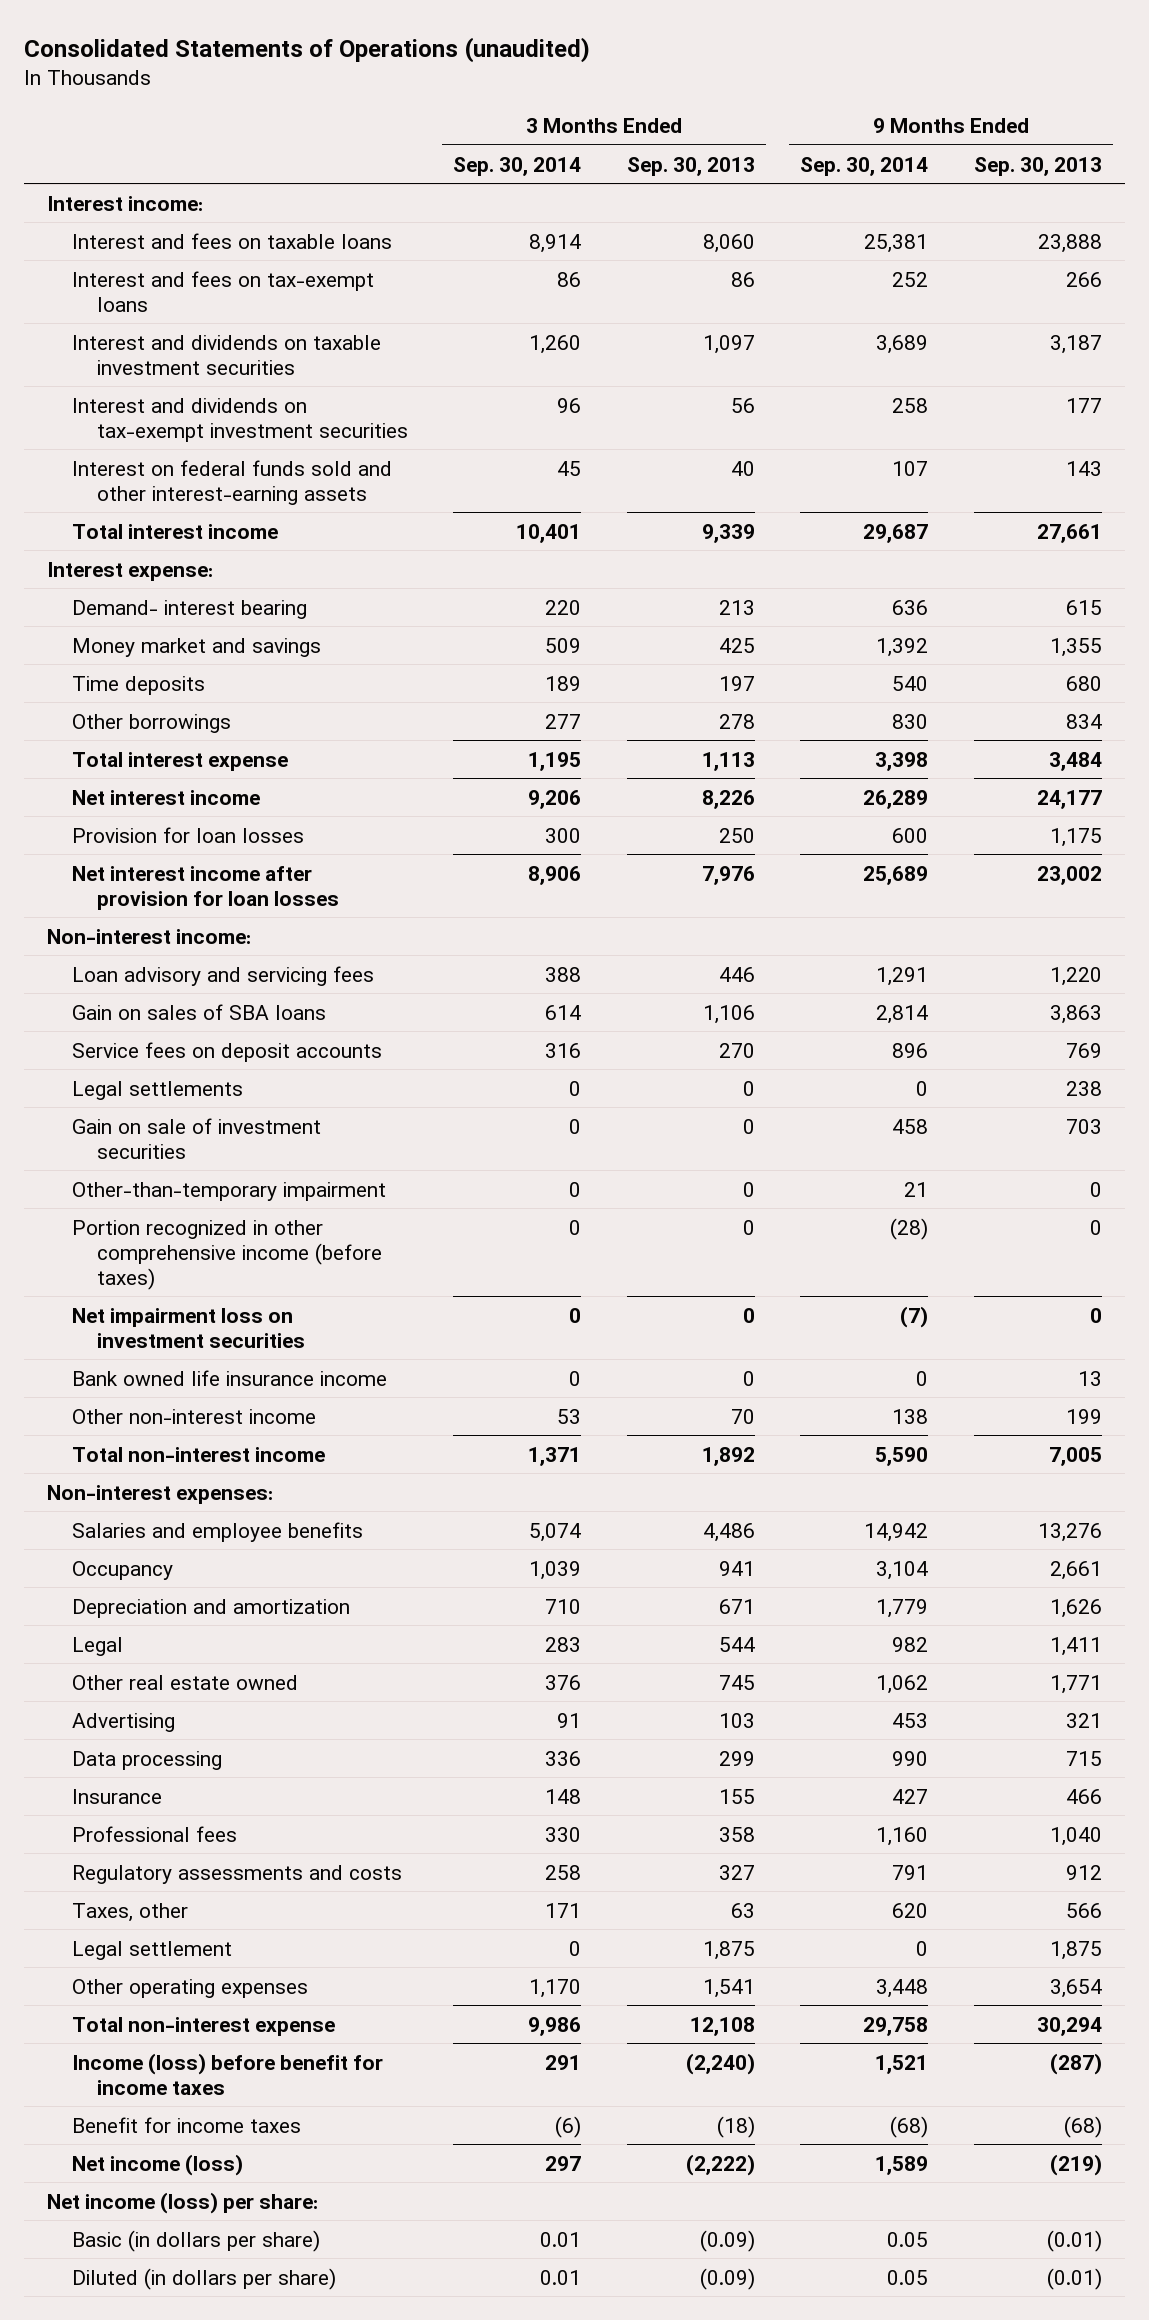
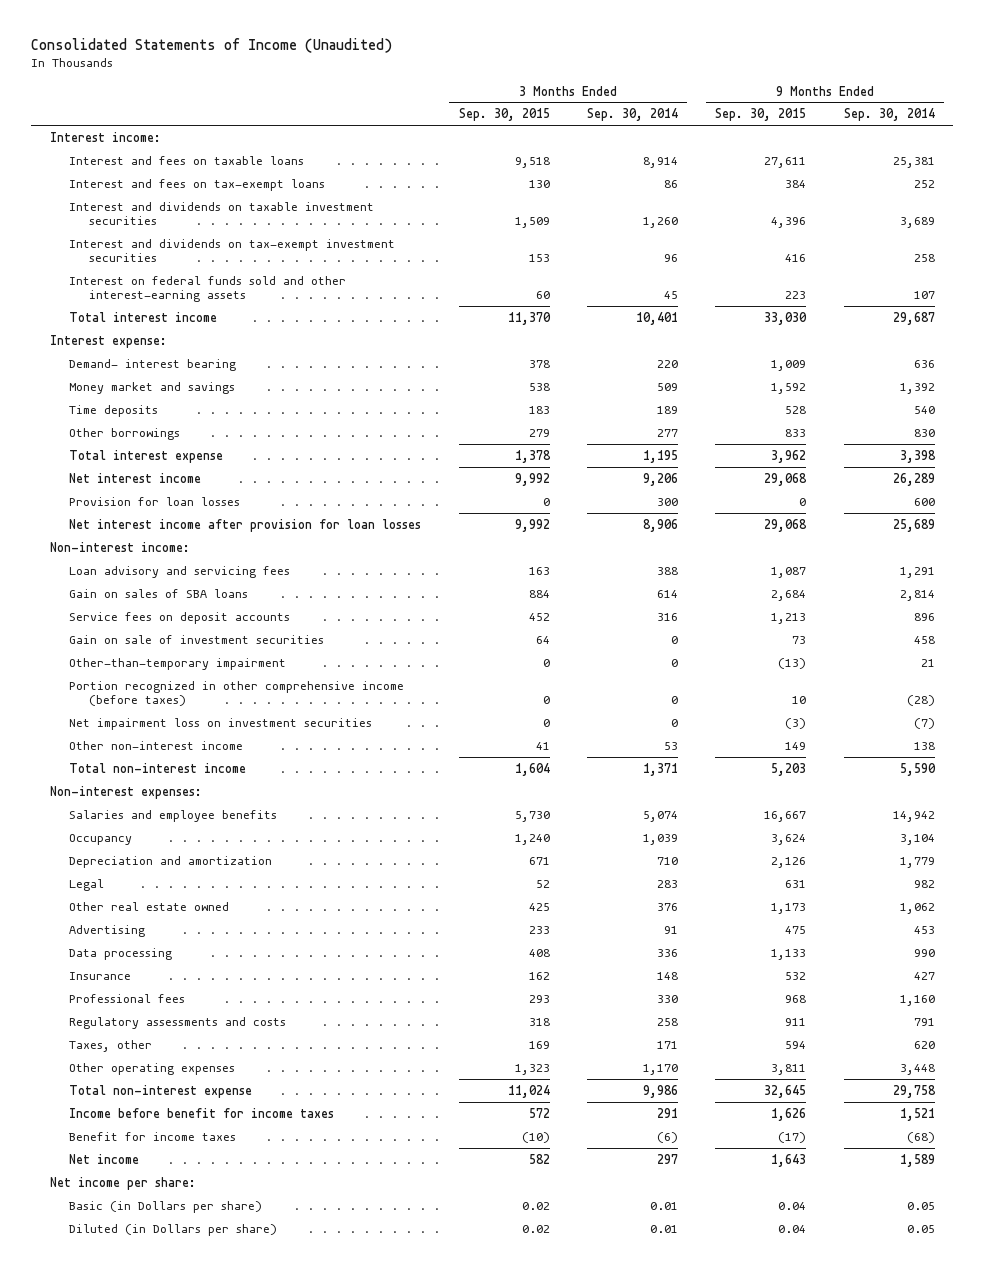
[24,36,591,63] Consolidated Statements of Operations (unaudited) -> [30,38,392,54] Consolidated Statements of Income (Unaudited)
[626,156,755,176] Sep. 30, 2013 -> none
[974,156,1103,176] Sep. 30, 2013 -> none
none -> [458,108,550,122] Sep. 30, 2015
none -> [715,108,807,122] Sep. 30, 2015
[71,1080,243,1100] Legal settlements -> none
[71,1369,387,1386] Bank owned life insurance income -> none
[71,1940,232,1960] Legal settlement -> none
[71,2052,383,2095] Income (loss) before benefit for income taxes -> [69,1107,335,1118] Income before benefit for income taxes
[71,2153,243,2176] Net income (loss) -> [69,1153,140,1164] Net income
[46,2191,318,2214] Net income (loss) per share: -> [49,1176,196,1190] Net income per share:
[71,2229,320,2252] Basic (in dollars per share) -> [69,1200,263,1213] Basic (in Dollars per share)
[71,2267,336,2290] Diluted (in dollars per share) -> [69,1223,278,1236] Diluted (in Dollars per share)

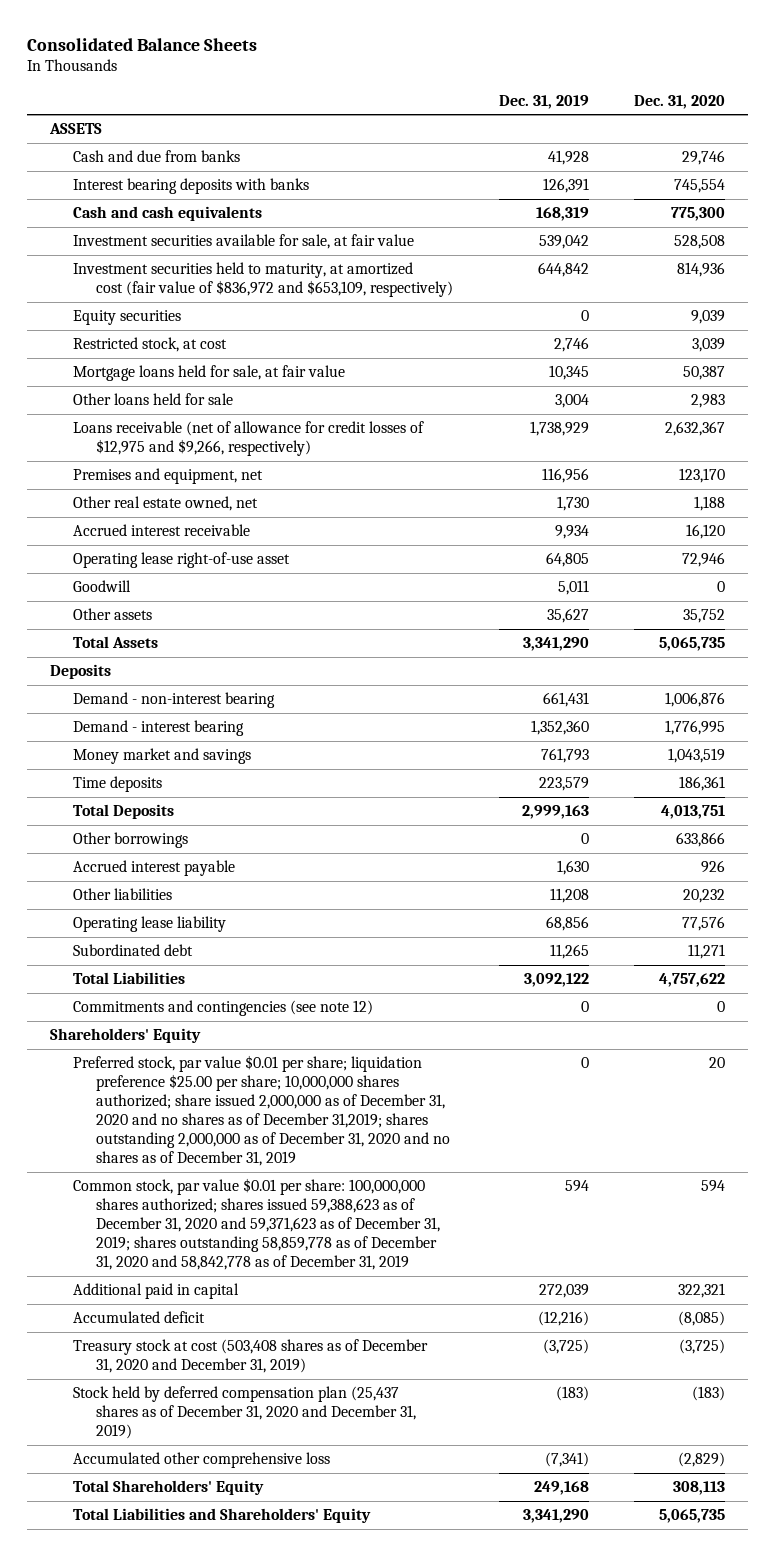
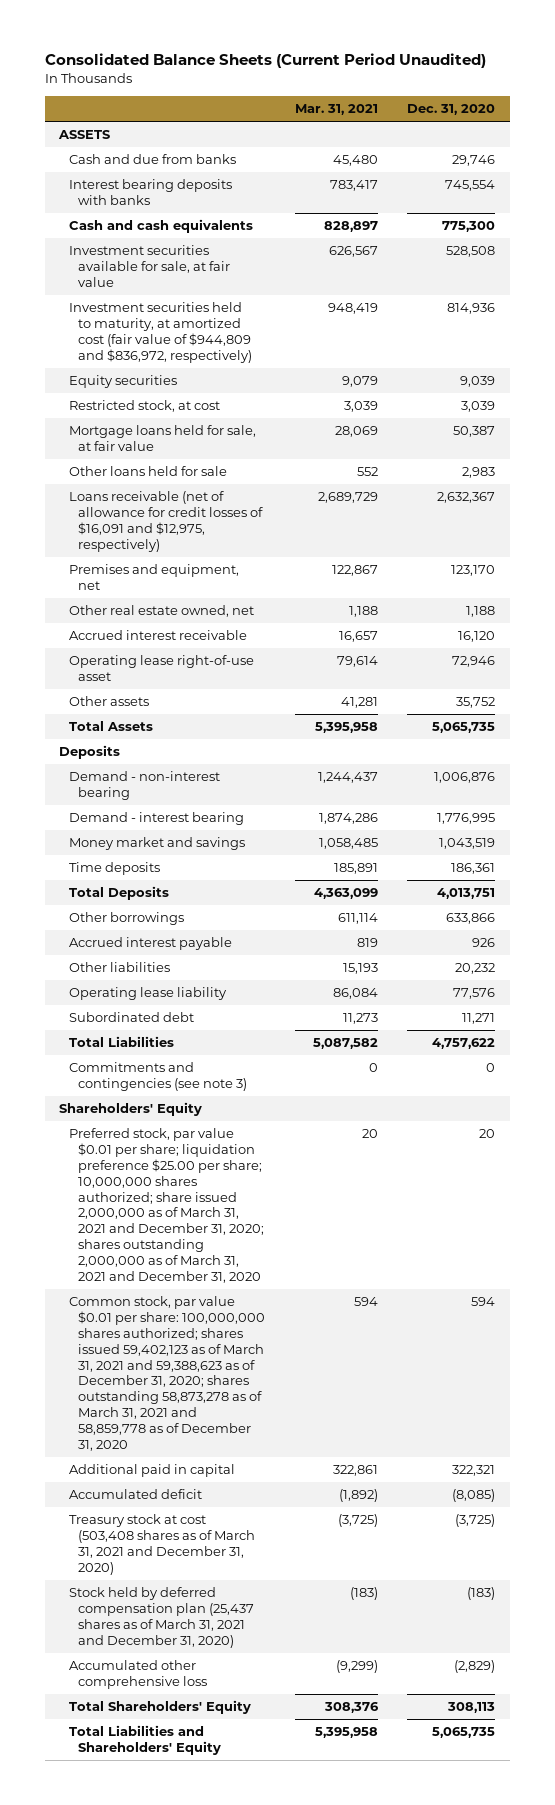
[27,37,258,51] Consolidated Balance Sheets -> [44,53,486,69] Consolidated Balance Sheets (Current Period Unaudited)
[498,94,589,109] Dec. 31, 2019 -> none
none -> [294,104,378,116] Mar. 31, 2021
[72,262,453,298] Investment securities held to maturity, at amortized cost (fair value of $836,972 and $653,109, respectively) -> [68,302,253,363] Investment securities held to maturity, at amortized cost (fair value of $944,809 and $836,972, respectively)
[72,421,424,457] Loans receivable (net of allowance for credit losses of $12,975 and $9,266, respectively) -> [68,491,264,552] Loans receivable (net of allowance for credit losses of $16,091 and $12,975, respectively)
[72,580,131,593] Goodwill -> none
[72,1000,373,1017] Commitments and contingencies (see note 12) -> [68,1062,248,1092] Commitments and contingencies (see note 3)
[72,1055,450,1166] Preferred stock, par value $0.01 per share; liquidation preference $25.00 per share; 10,000,000 shares authorized; share issued 2,000,000 as of December 31, 2020 and no shares as of December 31,2019; shares outstanding 2,000,000 as of December 31, 2020 and no shares as of December 31, 2019 -> [68,1128,265,1283] Preferred stock, par value $0.01 per share; liquidation preference $25.00 per share; 10,000,000 shares authorized; share issued 2,000,000 as of March 31, 2021 and December 31, 2020; shares outstanding 2,000,000 as of March 31, 2021 and December 31, 2020
[72,1178,440,1270] Common stock, par value $0.01 per share: 100,000,000 shares authorized; shares issued 59,388,623 as of December 31, 2020 and 59,371,623 as of December 31, 2019; shares outstanding 58,859,778 as of December 31, 2020 and 58,842,778 as of December 31, 2019 -> [68,1296,266,1451] Common stock, par value $0.01 per share: 100,000,000 shares authorized; shares issued 59,402,123 as of March 31, 2021 and 59,388,623 as of December 31, 2020; shares outstanding 58,873,278 as of March 31, 2021 and 58,859,778 as of December 31, 2020
[72,1339,428,1374] Treasury stock at cost (503,408 shares as of December 31, 2020 and December 31, 2019) -> [68,1514,256,1575] Treasury stock at cost (503,408 shares as of March 31, 2021 and December 31, 2020)
[72,1386,416,1440] Stock held by deferred compensation plan (25,437 shares as of December 31, 2020 and December 31, 2019) -> [68,1587,255,1648] Stock held by deferred compensation plan (25,437 shares as of March 31, 2021 and December 31, 2020)

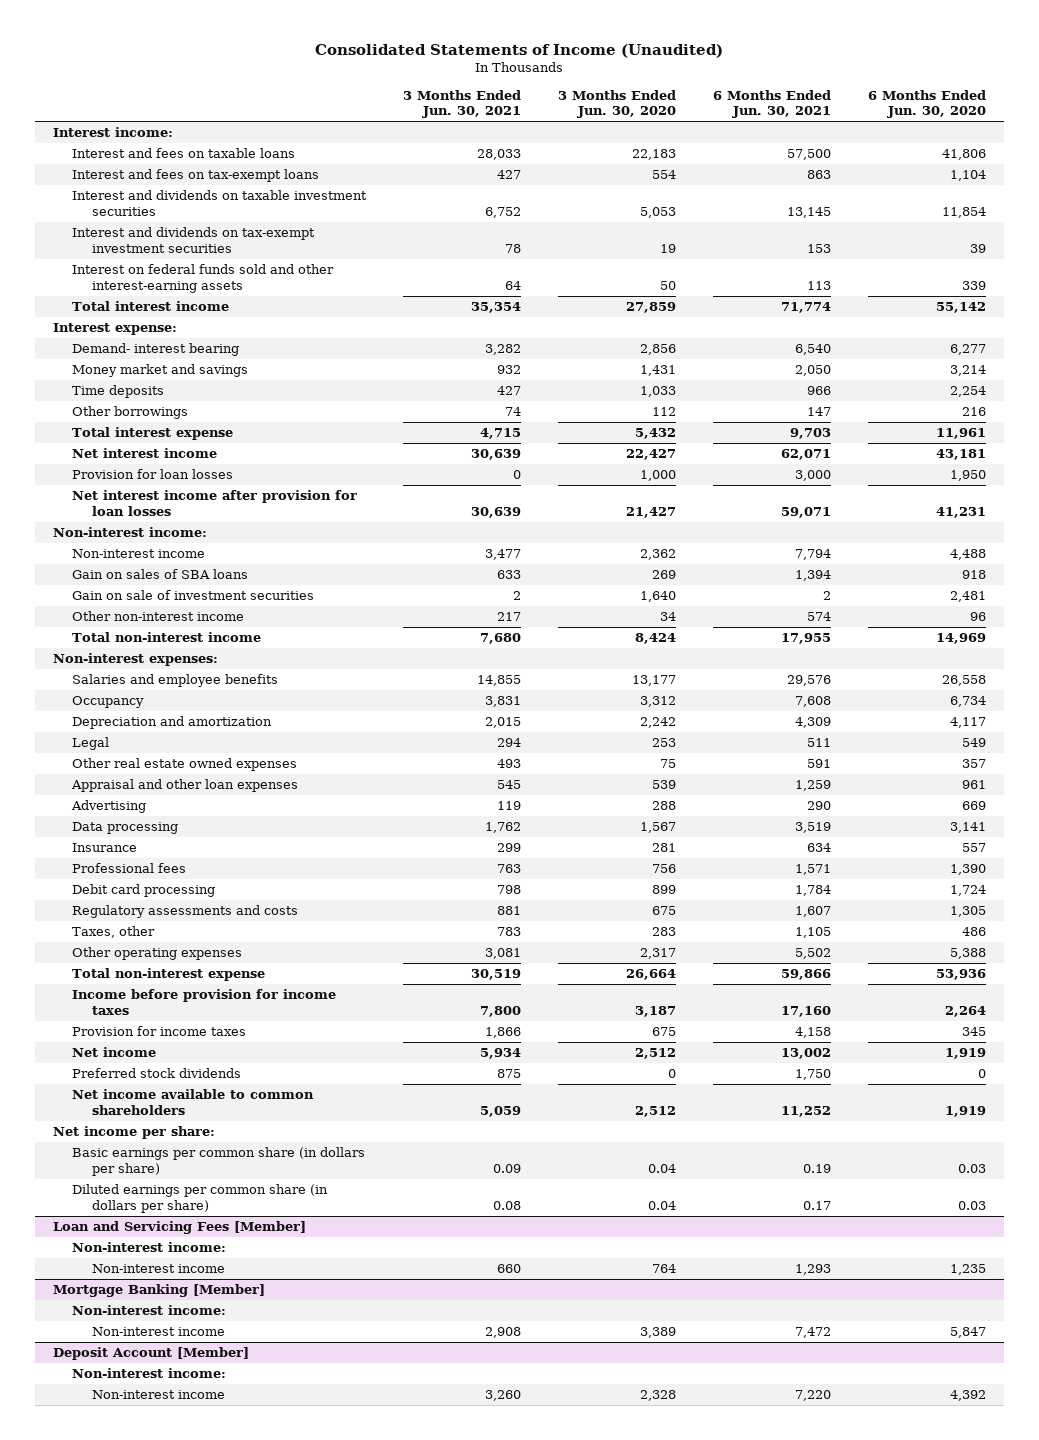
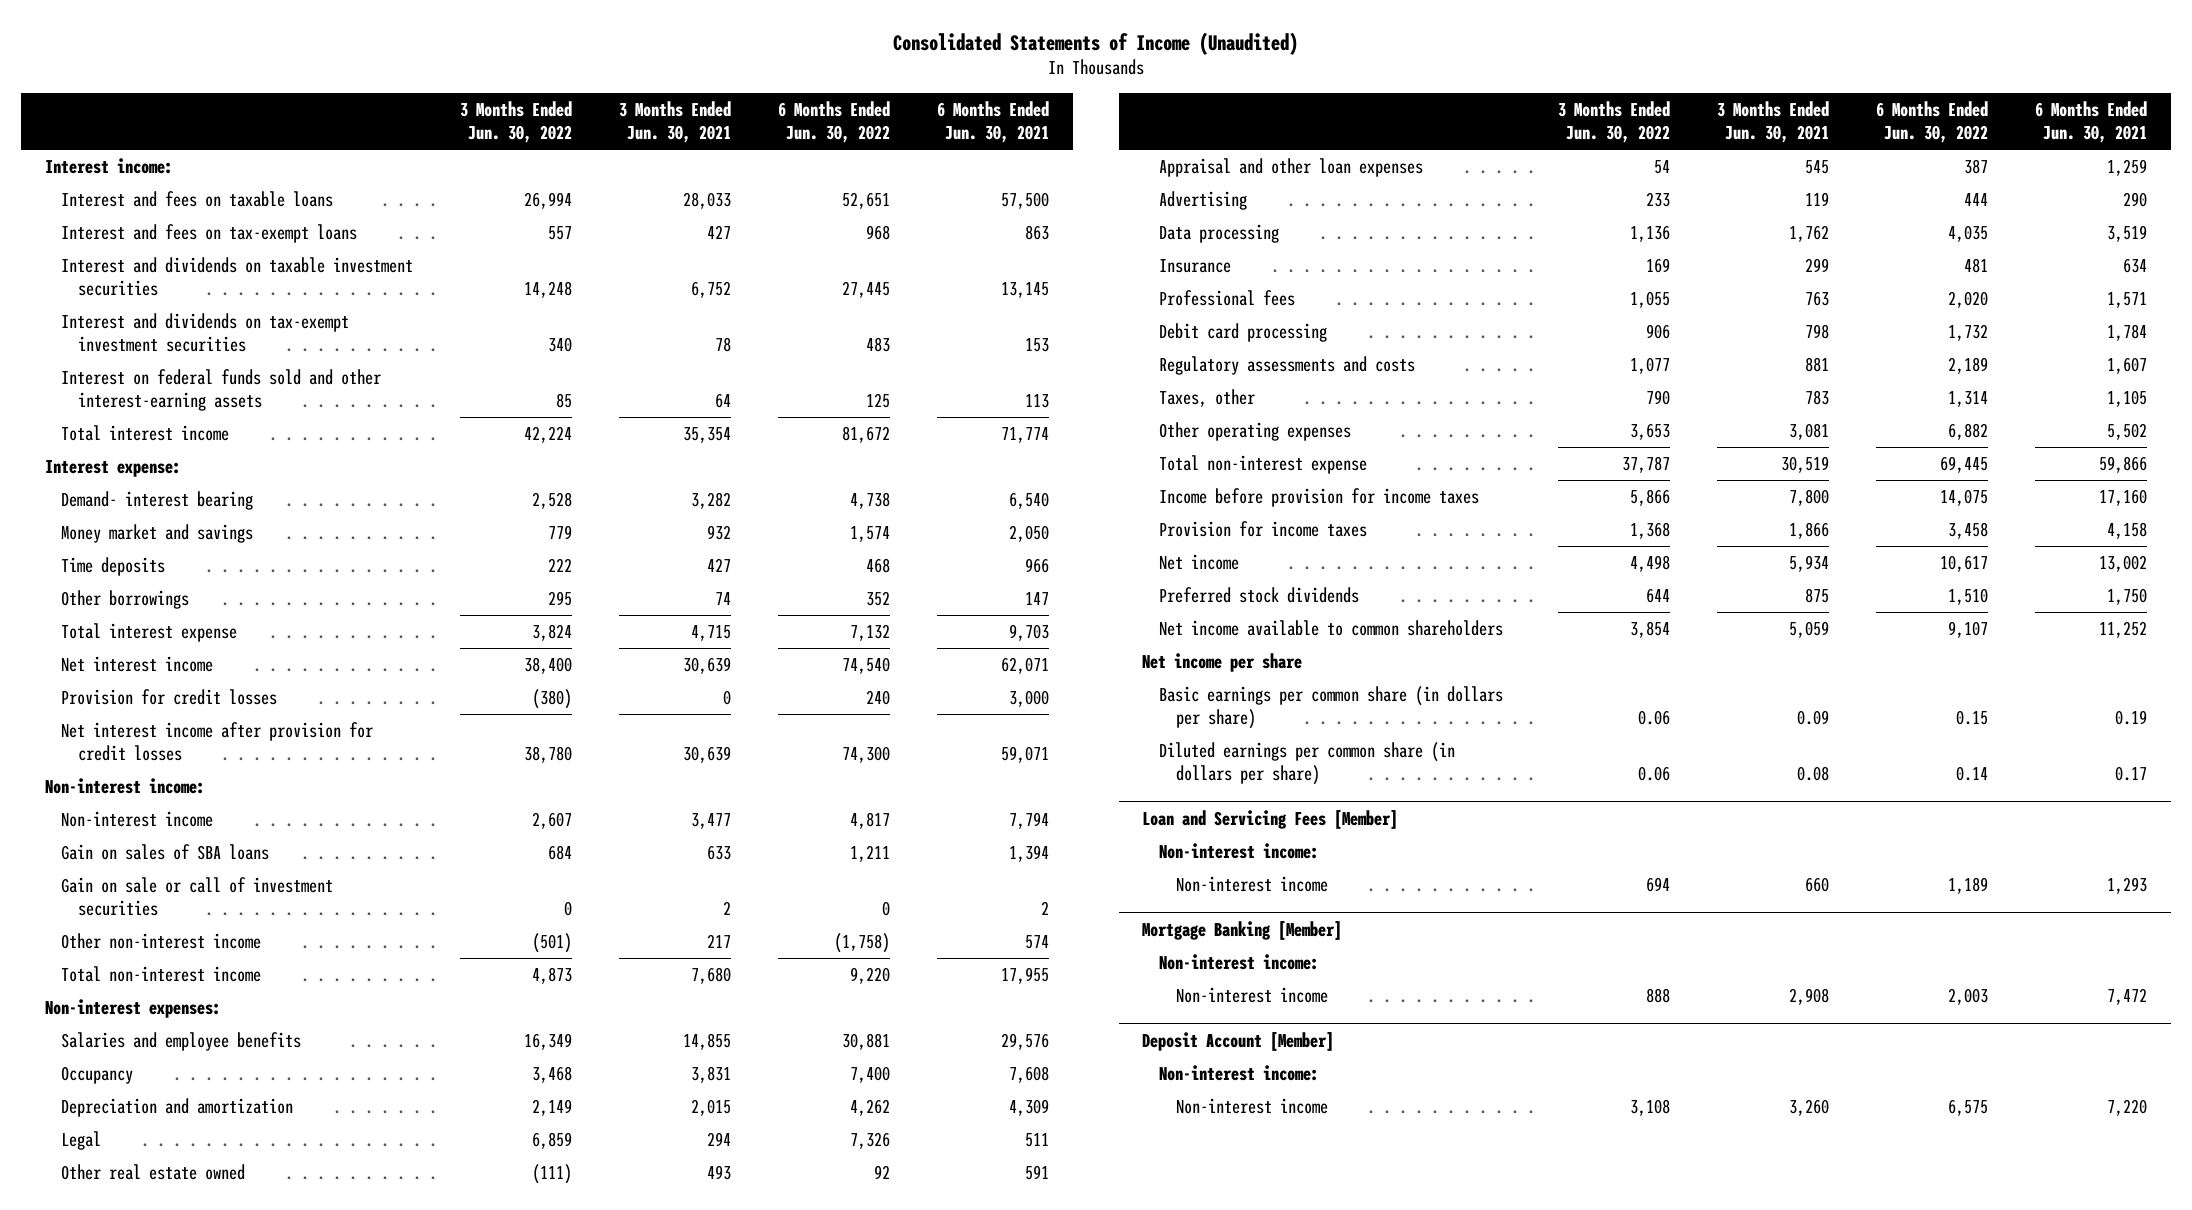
[558,89,677,119] 3 Months Ended Jun. 30, 2020 -> none
[867,89,986,119] 6 Months Ended Jun. 30, 2020 -> none
none -> [460,100,573,144] 3 Months Ended Jun. 30, 2022
none -> [778,100,891,144] 6 Months Ended Jun. 30, 2022
[72,469,234,480] Provision for loan losses -> [61,688,278,705] Provision for credit losses
[72,490,358,516] Net interest income after provision for loan losses -> [61,721,374,762] Net interest income after provision for credit losses
[72,590,315,601] Gain on sale of investment securities -> [61,876,334,917] Gain on sale or call of investment securities
[72,758,298,772] Other real estate owned expenses -> [61,1163,246,1180] Other real estate owned
[53,1126,216,1140] Net income per share: -> [1142,652,1303,672] Net income per share

